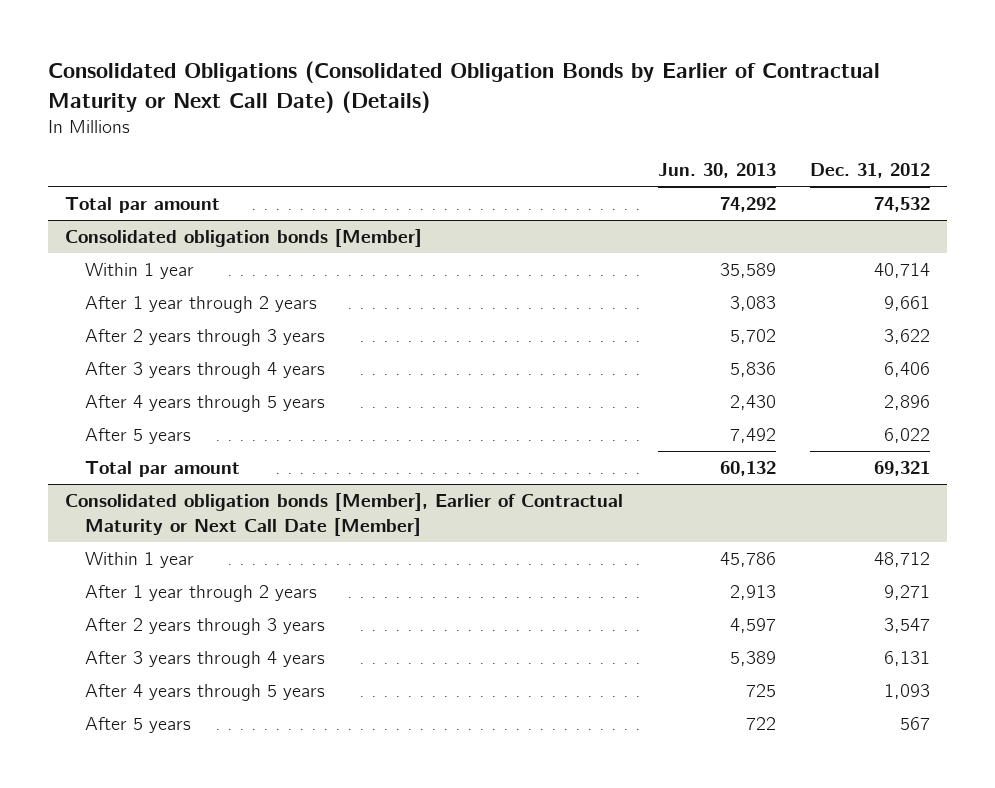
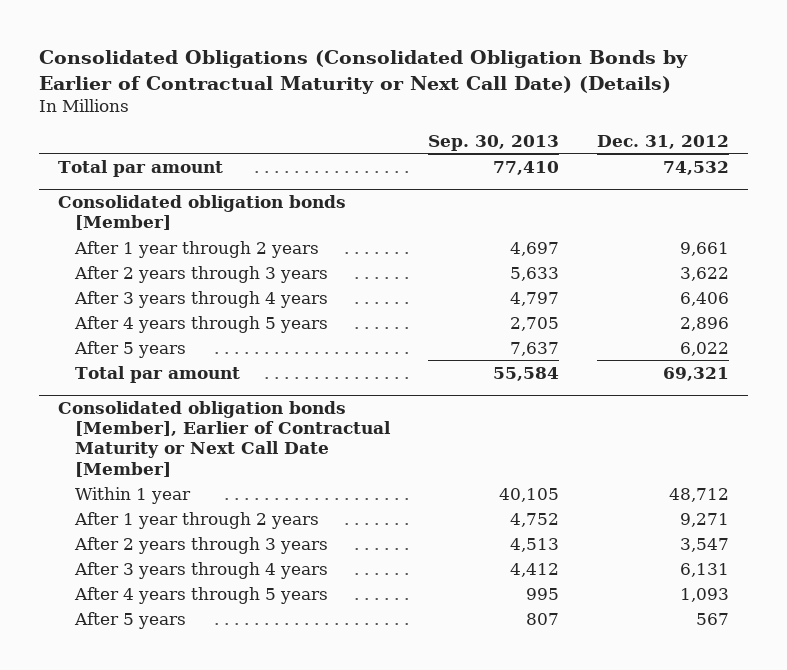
[657,162,776,178] Jun. 30, 2013 -> none
none -> [428,134,560,151] Sep. 30, 2013
[84,263,194,280] Within 1 year -> none

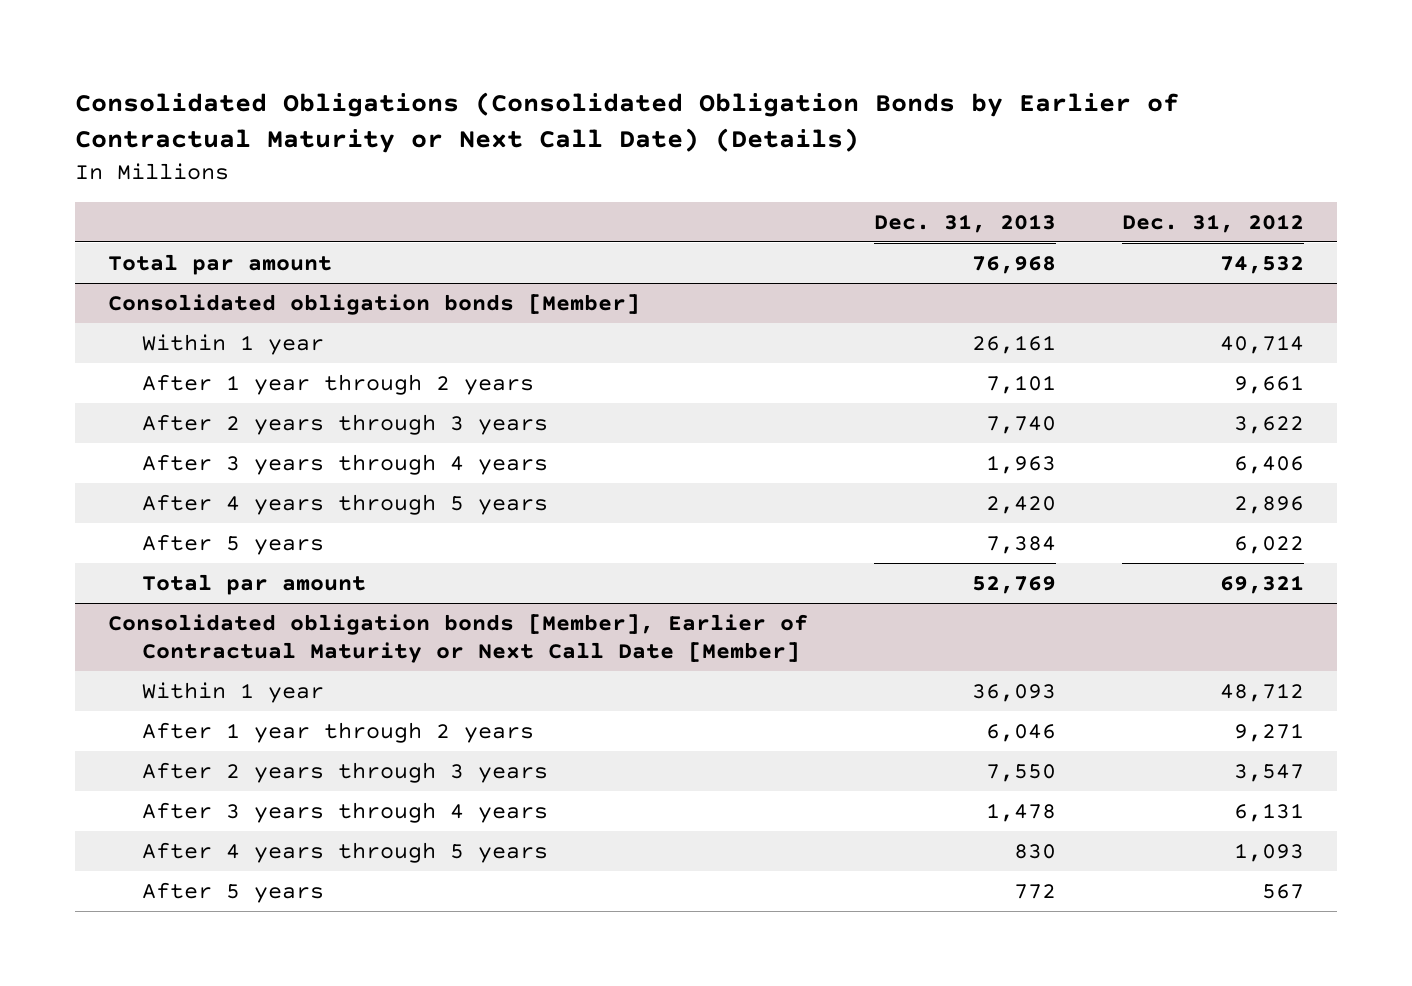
[428,134,560,151] Sep. 30, 2013 -> none
none -> [873,213,1056,233] Dec. 31, 2013
none -> [141,333,324,355] Within 1 year

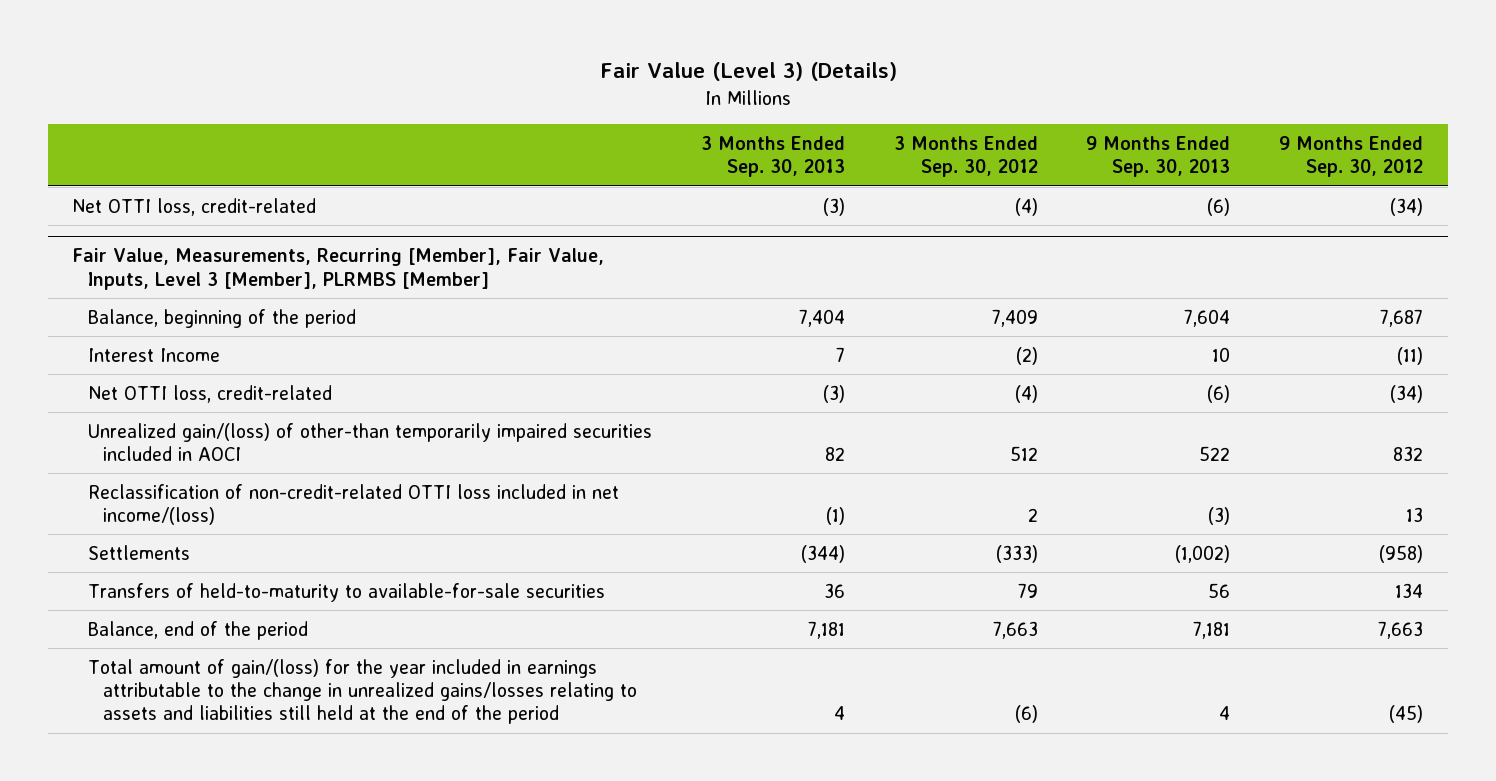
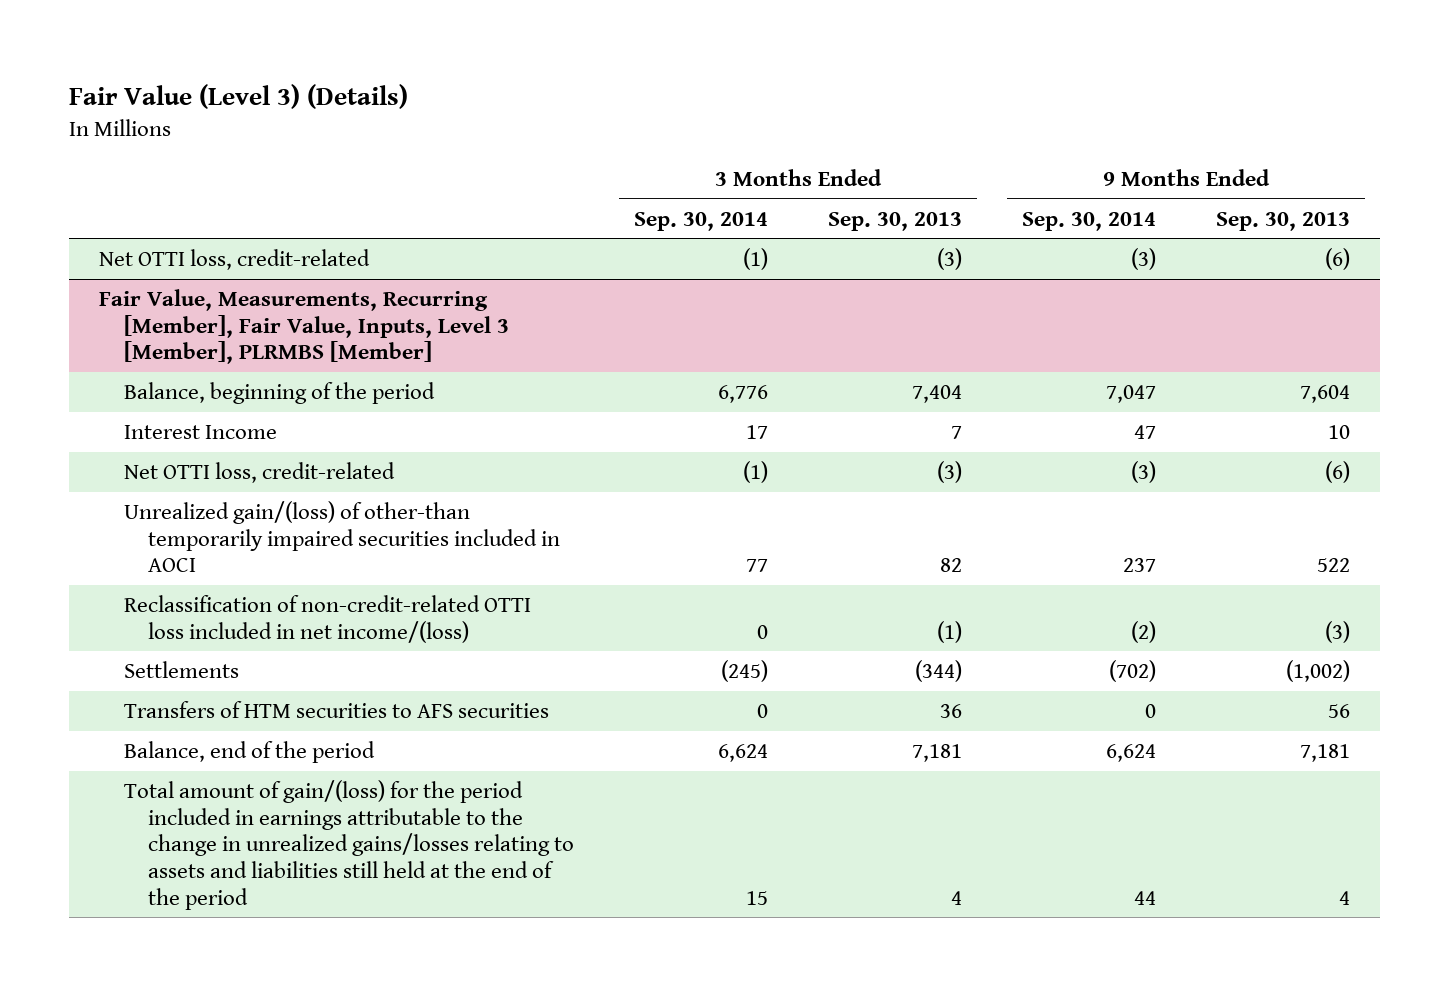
[893,135,1038,178] 3 Months Ended Sep. 30, 2012 -> none
[1279,135,1424,178] 9 Months Ended Sep. 30, 2012 -> none
none -> [633,211,768,231] Sep. 30, 2014
none -> [1022,211,1157,231] Sep. 30, 2014
[87,582,605,602] Transfers of held-to-maturity to available-for-sale securities -> [123,700,549,718] Transfers of HTM securities to AFS securities
[87,658,637,725] Total amount of gain/(loss) for the year included in earnings attributable to the change in unrealized gains/losses relating to assets and liabilities still held at the end of the period -> [123,779,574,910] Total amount of gain/(loss) for the period included in earnings attributable to the change in unrealized gains/losses relating to assets and liabilities still held at the end of the period

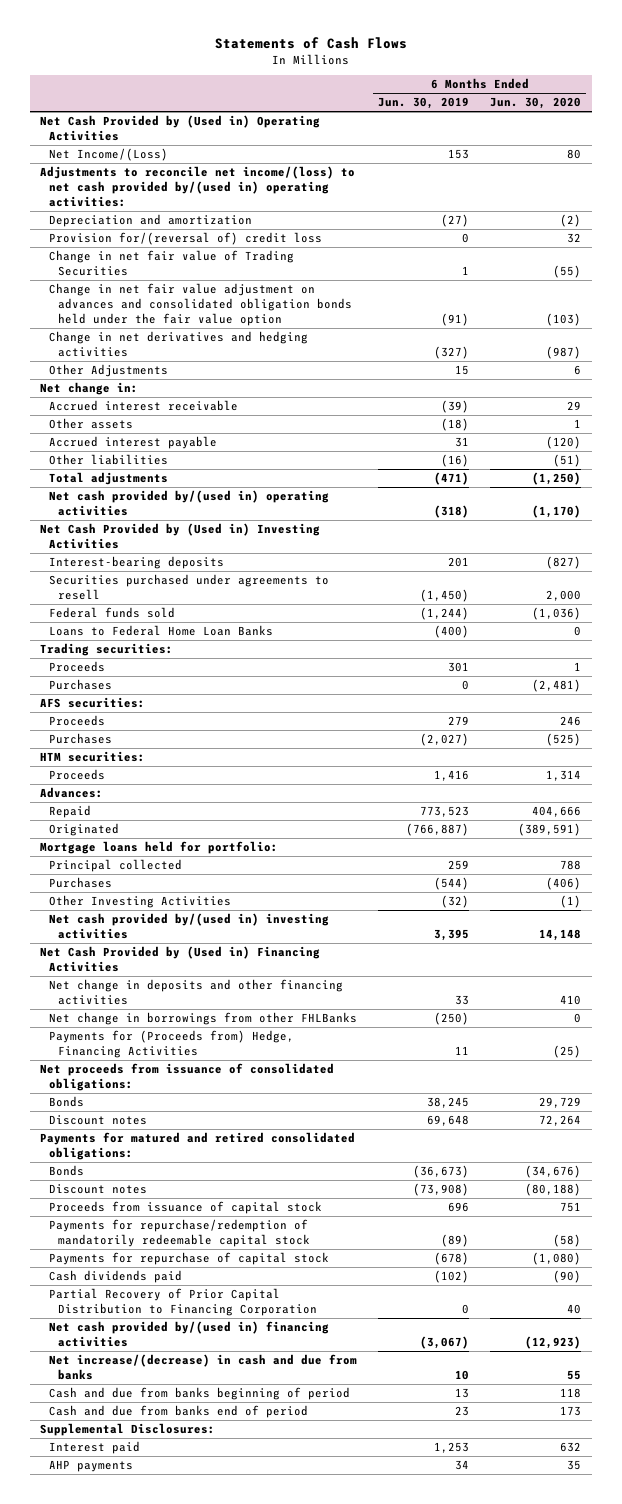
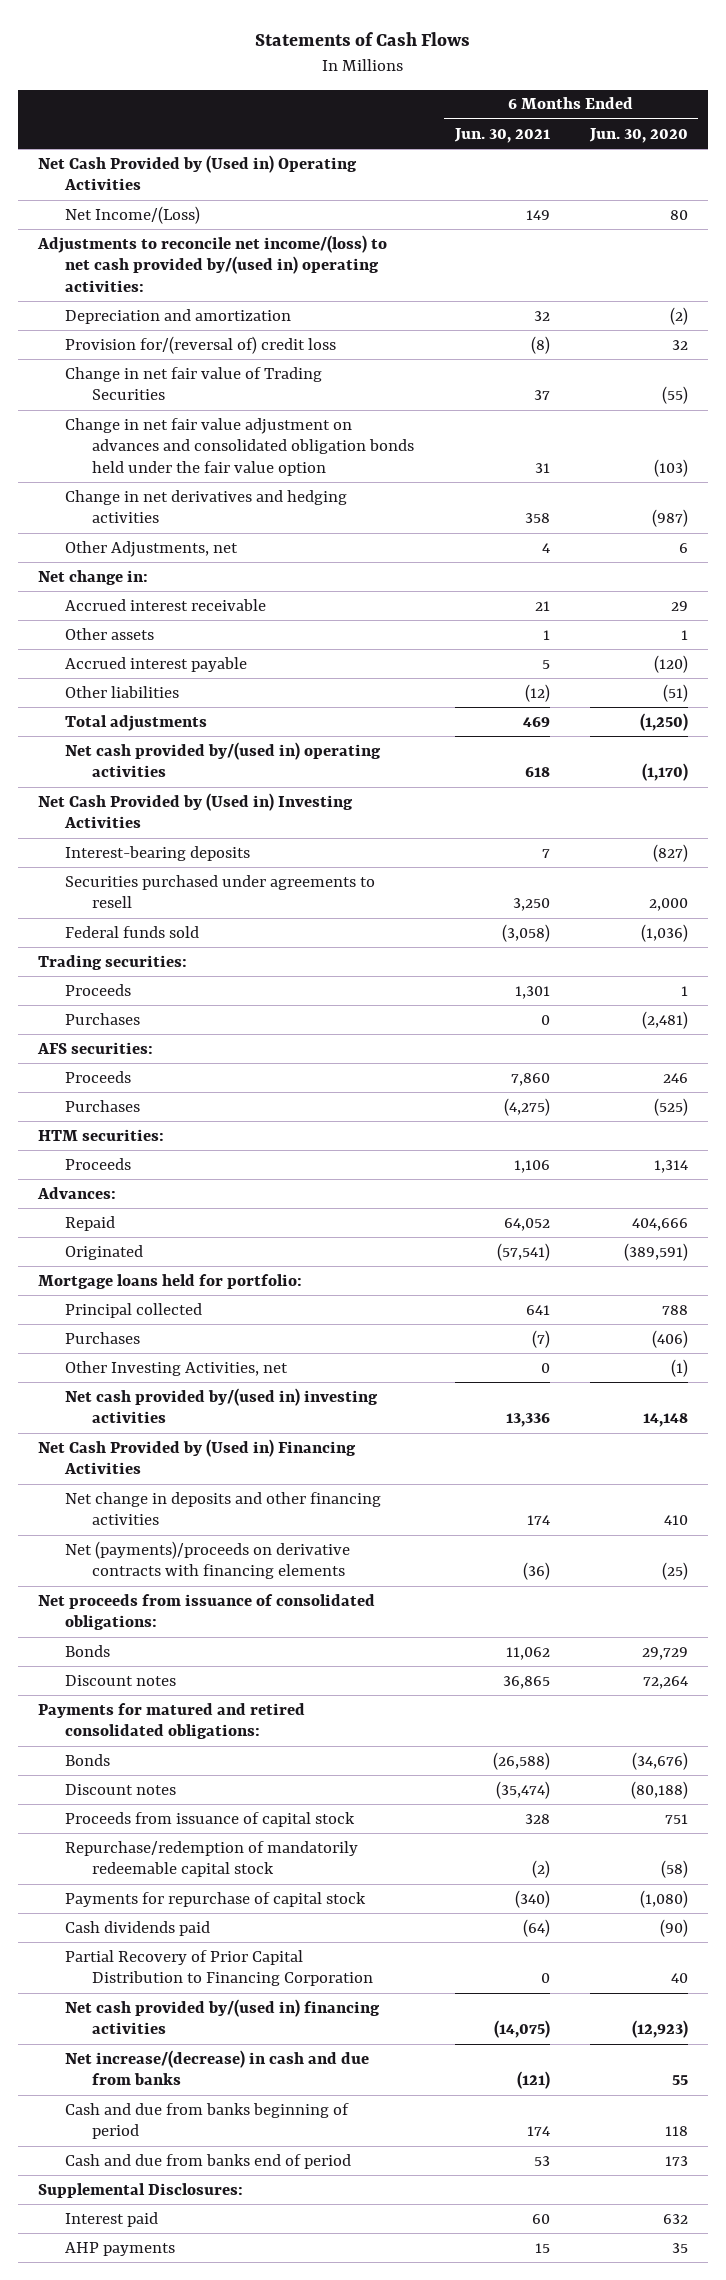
[378,97,470,110] Jun. 30, 2019 -> none
none -> [453,127,550,143] Jun. 30, 2021
[49,364,169,378] Other Adjustments -> [65,540,239,557] Other Adjustments, net
[49,625,274,637] Loans to Federal Home Loan Banks -> none
[49,895,232,909] Other Investing Activities -> [65,1360,289,1376] Other Investing Activities, net
[49,1012,358,1026] Net change in borrowings from other FHLBanks -> none
[49,1030,295,1059] Payments for (Proceeds from) Hedge, Financing Activities -> [65,1540,351,1580] Net (payments)/proceeds on derivative contracts with financing elements
[49,1219,311,1248] Payments for repurchase/redemption of mandatorily redeemable capital stock -> [65,1840,359,1878] Repurchase/redemption of mandatorily redeemable capital stock

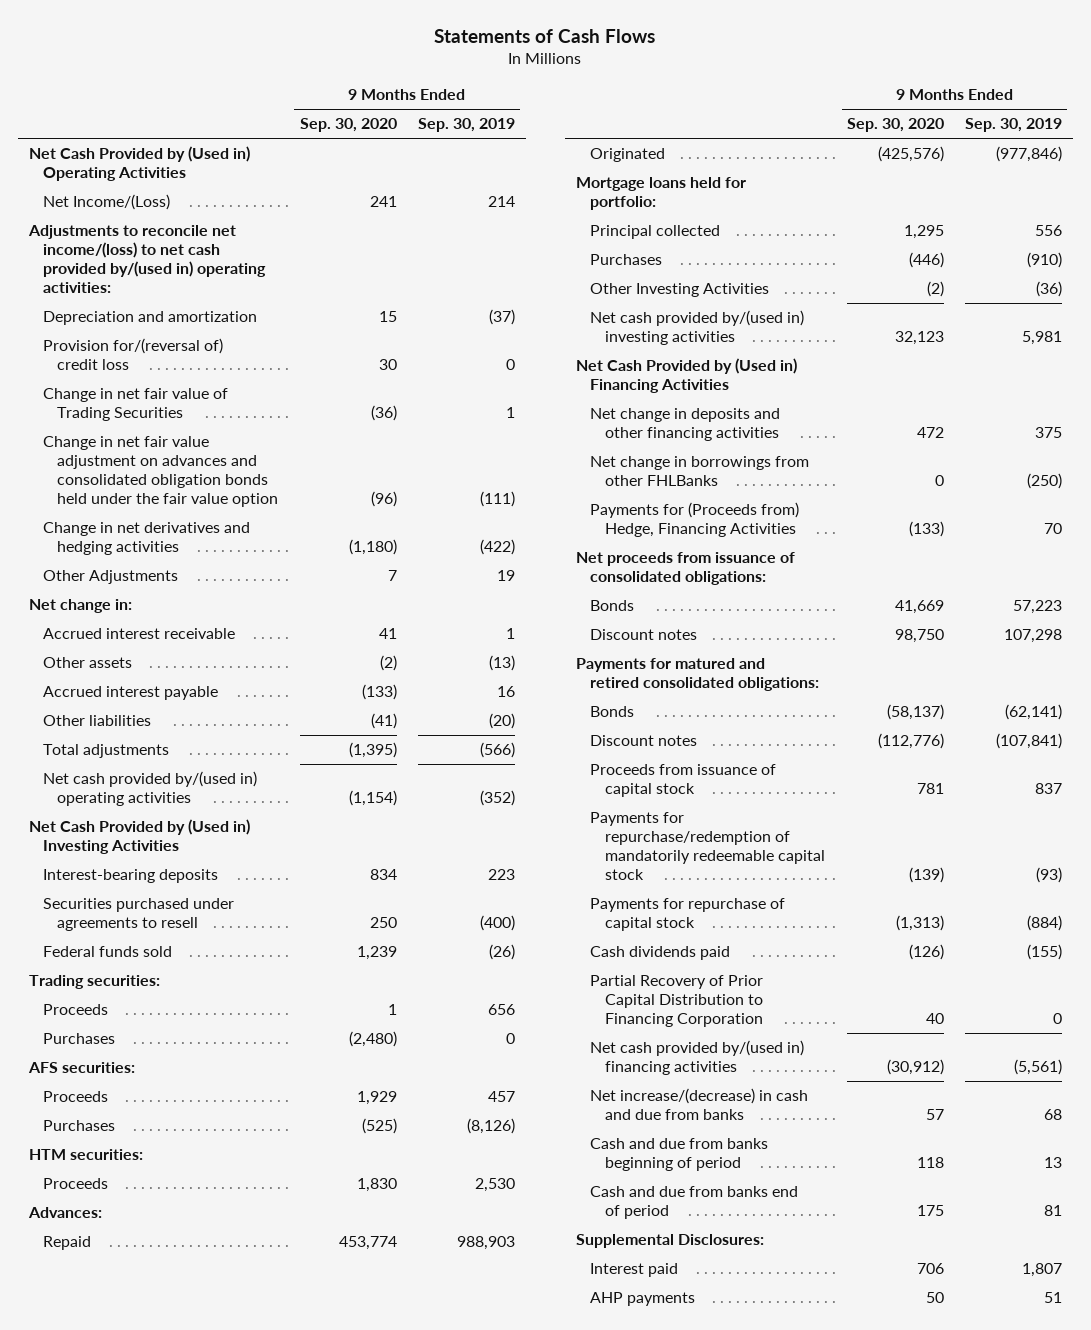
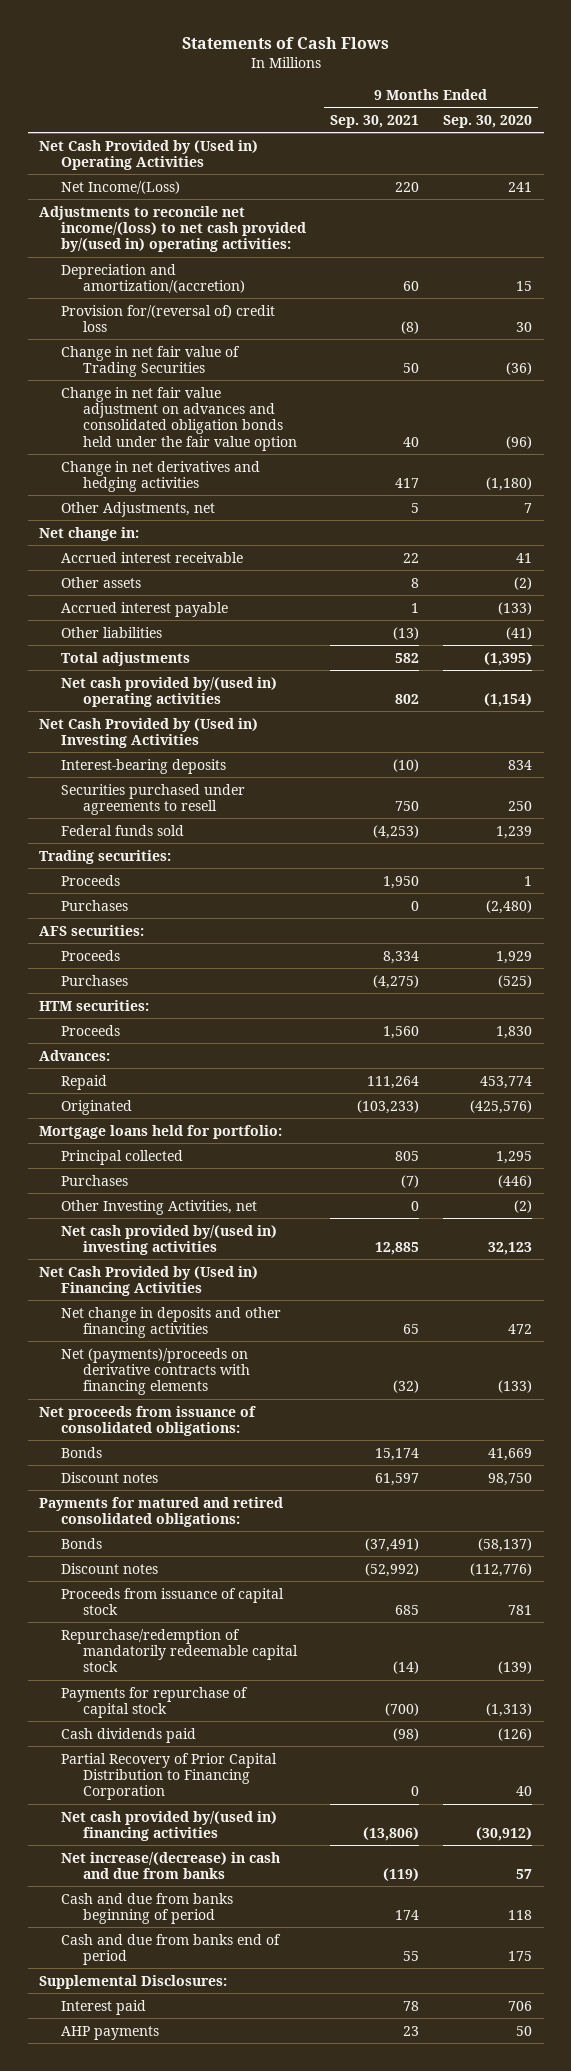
[417,118,515,133] Sep. 30, 2019 -> none
none -> [329,114,419,128] Sep. 30, 2021
[43,311,258,326] Depreciation and amortization -> [61,263,245,293] Depreciation and amortization/(accretion)
[43,570,179,585] Other Adjustments -> [61,501,216,517] Other Adjustments, net
[590,283,770,298] Other Investing Activities -> [61,1199,258,1215] Other Investing Activities, net
[590,456,810,487] Net change in borrowings from other FHLBanks -> none
[590,502,800,538] Payments for (Proceeds from) Hedge, Financing Activities -> [61,1347,250,1396] Net (payments)/proceeds on derivative contracts with financing elements
[590,812,825,881] Payments for repurchase/redemption of mandatorily redeemable capital stock -> [61,1628,298,1673] Repurchase/redemption of mandatorily redeemable capital stock

